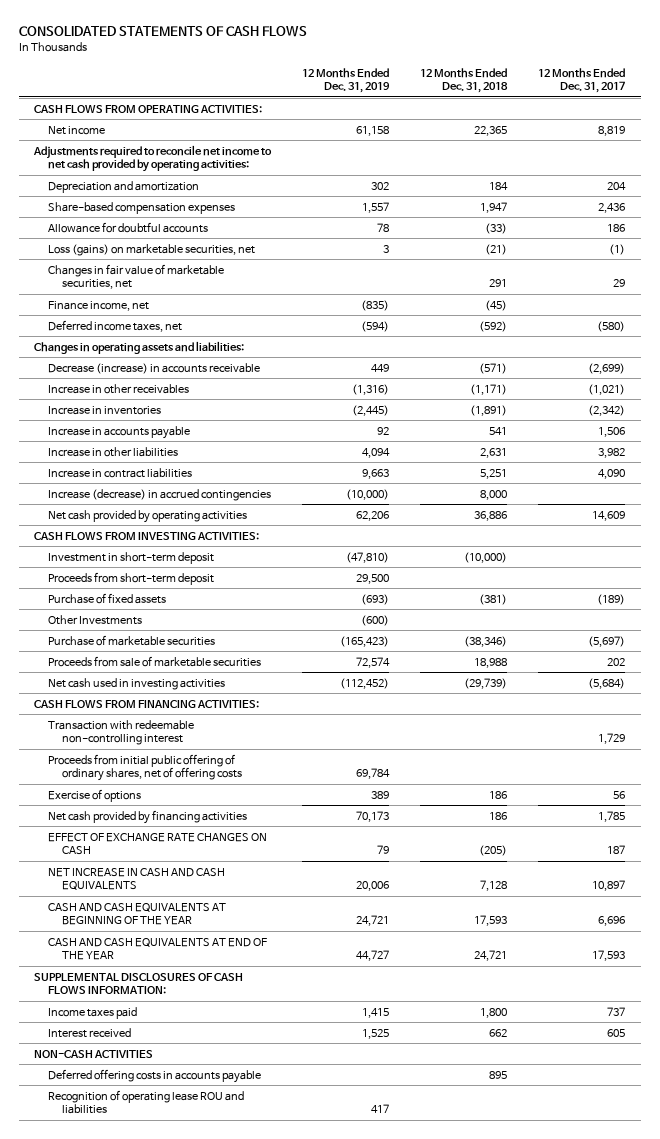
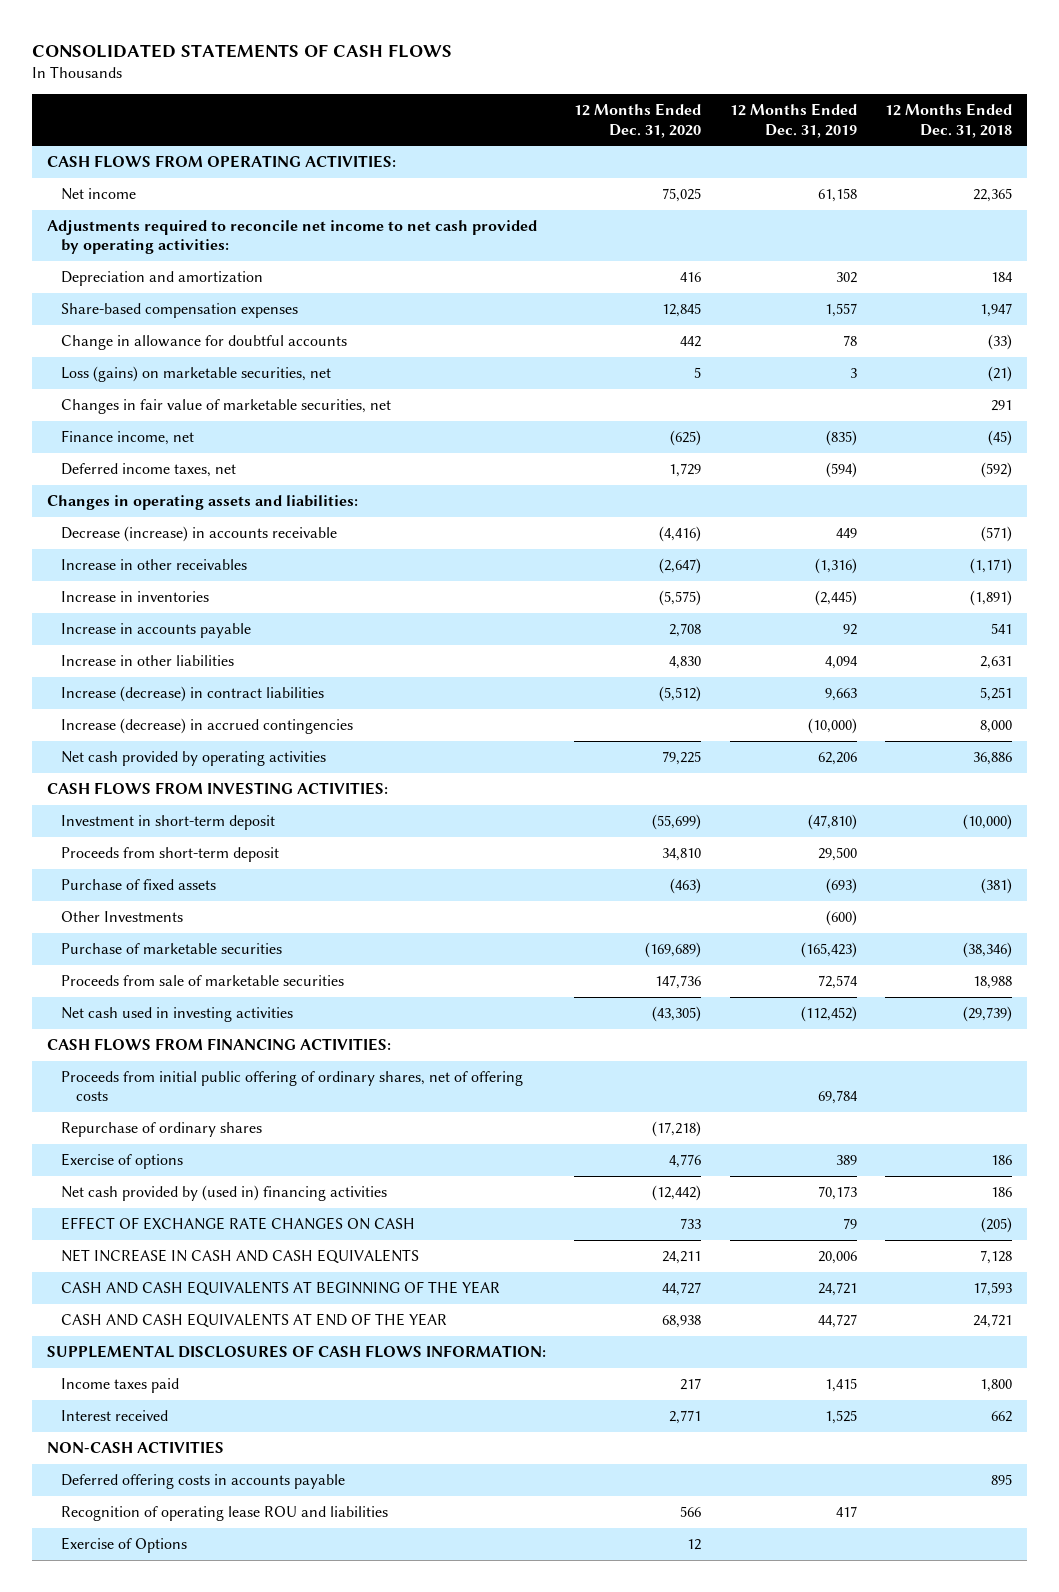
[538,68,626,94] 12 Months Ended Dec. 31, 2017 -> none
none -> [574,103,702,138] 12 Months Ended Dec. 31, 2020
[48,221,209,233] Allowance for doubtful accounts -> [61,334,348,350] Change in allowance for doubtful accounts
[48,467,193,478] Increase in contract liabilities -> [61,685,325,702] Increase (decrease) in contract liabilities
[48,719,195,745] Transaction with redeemable non-controlling interest -> none
none -> [61,1121,263,1137] Repurchase of ordinary shares
[48,809,248,824] Net cash provided by financing activities -> [61,1184,388,1201] Net cash provided by (used in) financing activities
none -> [61,1536,188,1553] Exercise of Options

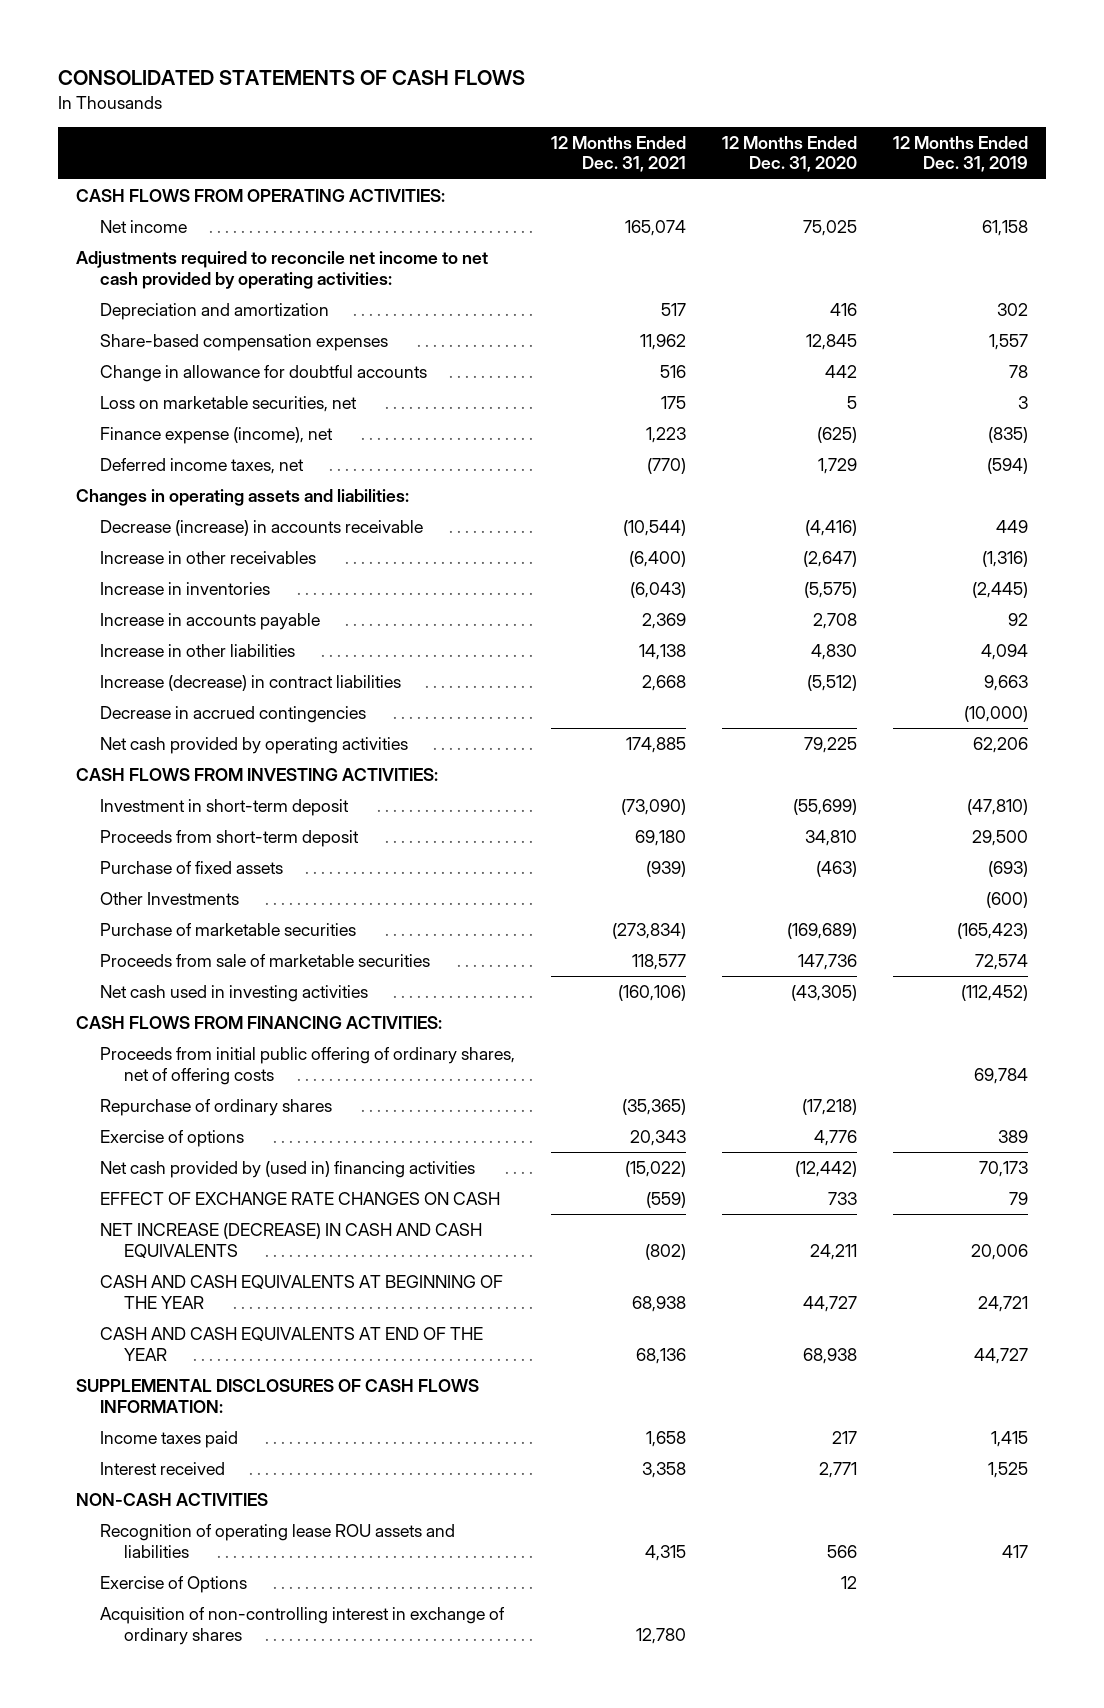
[885,103,1013,138] 12 Months Ended Dec. 31, 2018 -> none
none -> [550,135,686,173] 12 Months Ended Dec. 31, 2021
[61,398,392,414] Changes in fair value of marketable securities, net -> none
[61,365,332,382] Loss (gains) on marketable securities, net -> [99,396,357,413] Loss on marketable securities, net
[61,429,195,445] Finance income, net -> [99,427,333,445] Finance expense (income), net
[61,717,354,734] Increase (decrease) in accrued contingencies -> [99,706,366,724] Decrease in accrued contingencies
[61,1248,420,1264] NET INCREASE IN CASH AND CASH EQUIVALENTS -> [99,1223,482,1258] NET INCREASE (DECREASE) IN CASH AND CASH EQUIVALENTS
[61,1473,346,1489] Deferred offering costs in accounts payable -> none
[61,1505,389,1521] Recognition of operating lease ROU and liabilities -> [99,1524,455,1558] Recognition of operating lease ROU assets and liabilities
none -> [99,1607,505,1645] Acquisition of non-controlling interest in exchange of ordinary shares

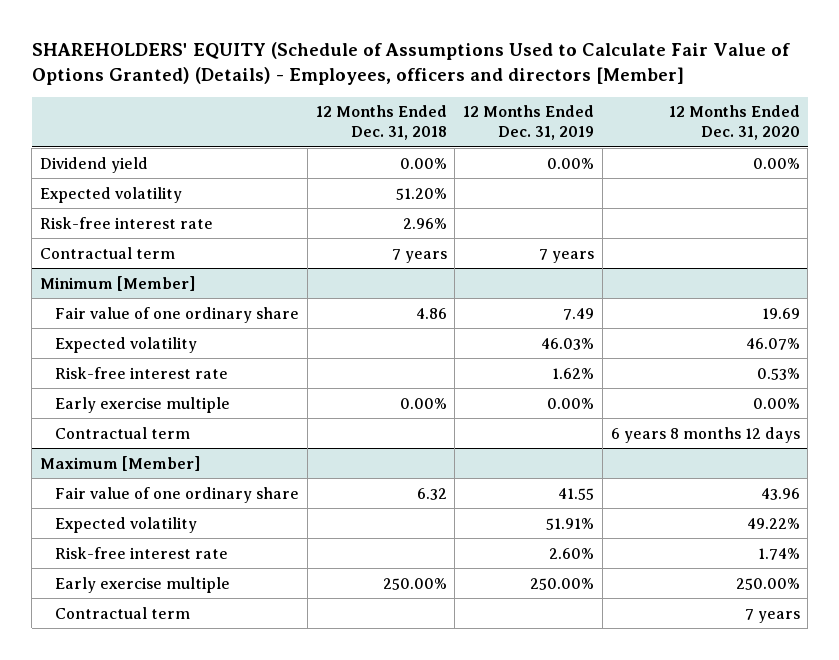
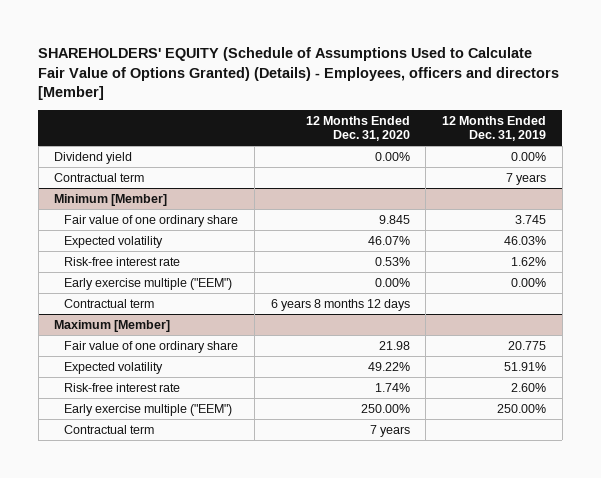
[315,105,447,141] 12 Months Ended Dec. 31, 2018 -> none
[39,186,182,203] Expected volatility -> none
[39,216,213,229] Risk-free interest rate -> none
[563,307,595,320] 7.49 -> [515,214,547,224] 3.745
[761,307,800,319] 19.69 -> [378,214,410,224] 9.845
[55,396,231,413] Early exercise multiple -> [64,277,233,290] Early exercise multiple ("EEM")
[558,487,595,500] 41.55 -> [508,340,547,350] 20.775
[760,487,800,500] 43.96 -> [378,340,410,350] 21.98
[55,576,231,593] Early exercise multiple -> [64,403,233,416] Early exercise multiple ("EEM")

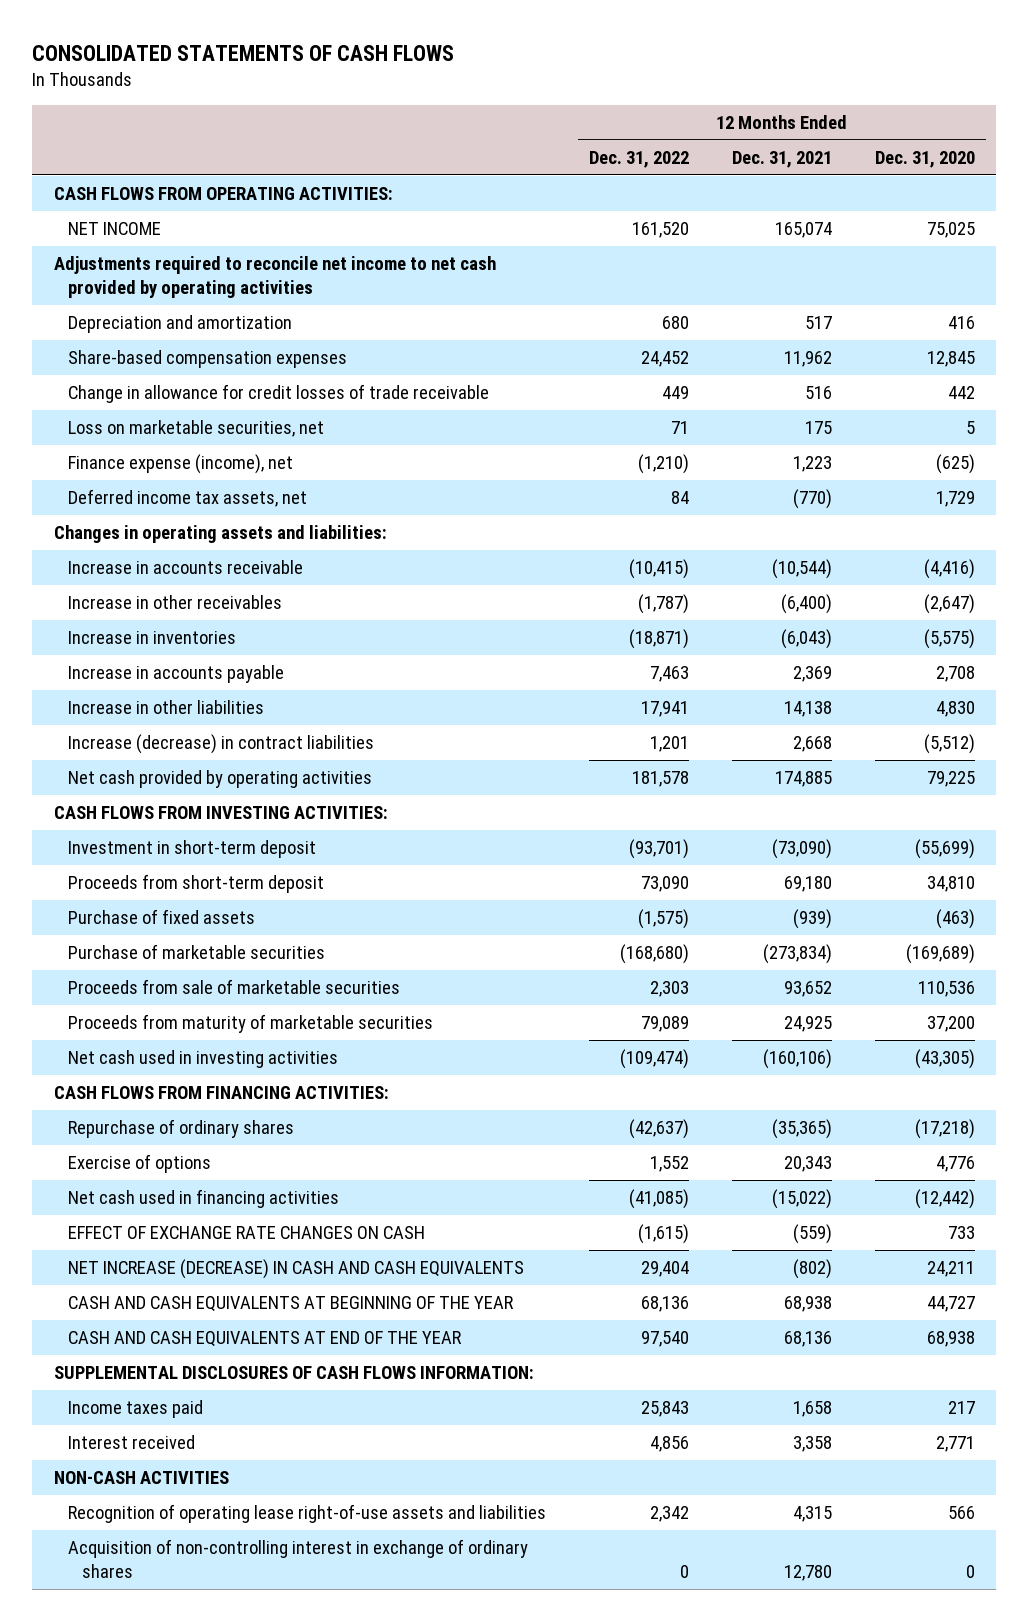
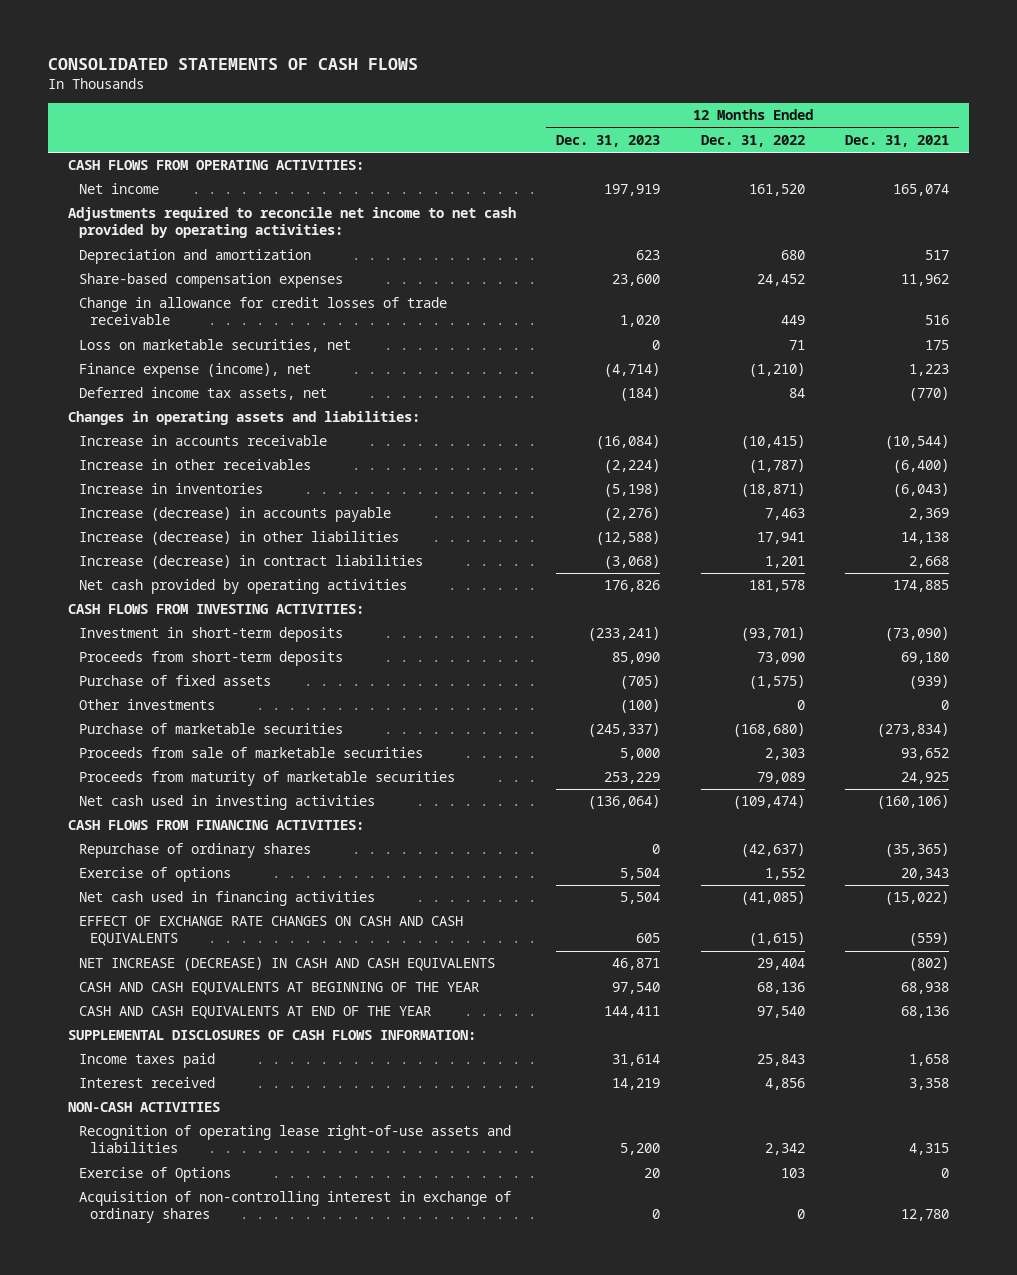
[874,151,975,169] Dec. 31, 2020 -> none
none -> [556,134,661,147] Dec. 31, 2023
[67,222,161,236] NET INCOME -> [79,183,160,195] Net income
[53,256,496,298] Adjustments required to reconcile net income to net cash provided by operating activities -> [67,207,516,239] Adjustments required to reconcile net income to net cash provided by operating activities:
[67,665,284,684] Increase in accounts payable -> [79,507,392,523] Increase (decrease) in accounts payable
[67,700,264,715] Increase in other liabilities -> [79,531,400,546] Increase (decrease) in other liabilities
[67,840,316,859] Investment in short-term deposit -> [79,627,344,643] Investment in short-term deposits
[67,874,324,894] Proceeds from short-term deposit -> [79,651,344,667] Proceeds from short-term deposits
none -> [79,699,216,711] Other investments
[67,1226,425,1240] EFFECT OF EXCHANGE RATE CHANGES ON CASH -> [79,916,464,947] EFFECT OF EXCHANGE RATE CHANGES ON CASH AND CASH EQUIVALENTS
none -> [79,1167,232,1183] Exercise of Options

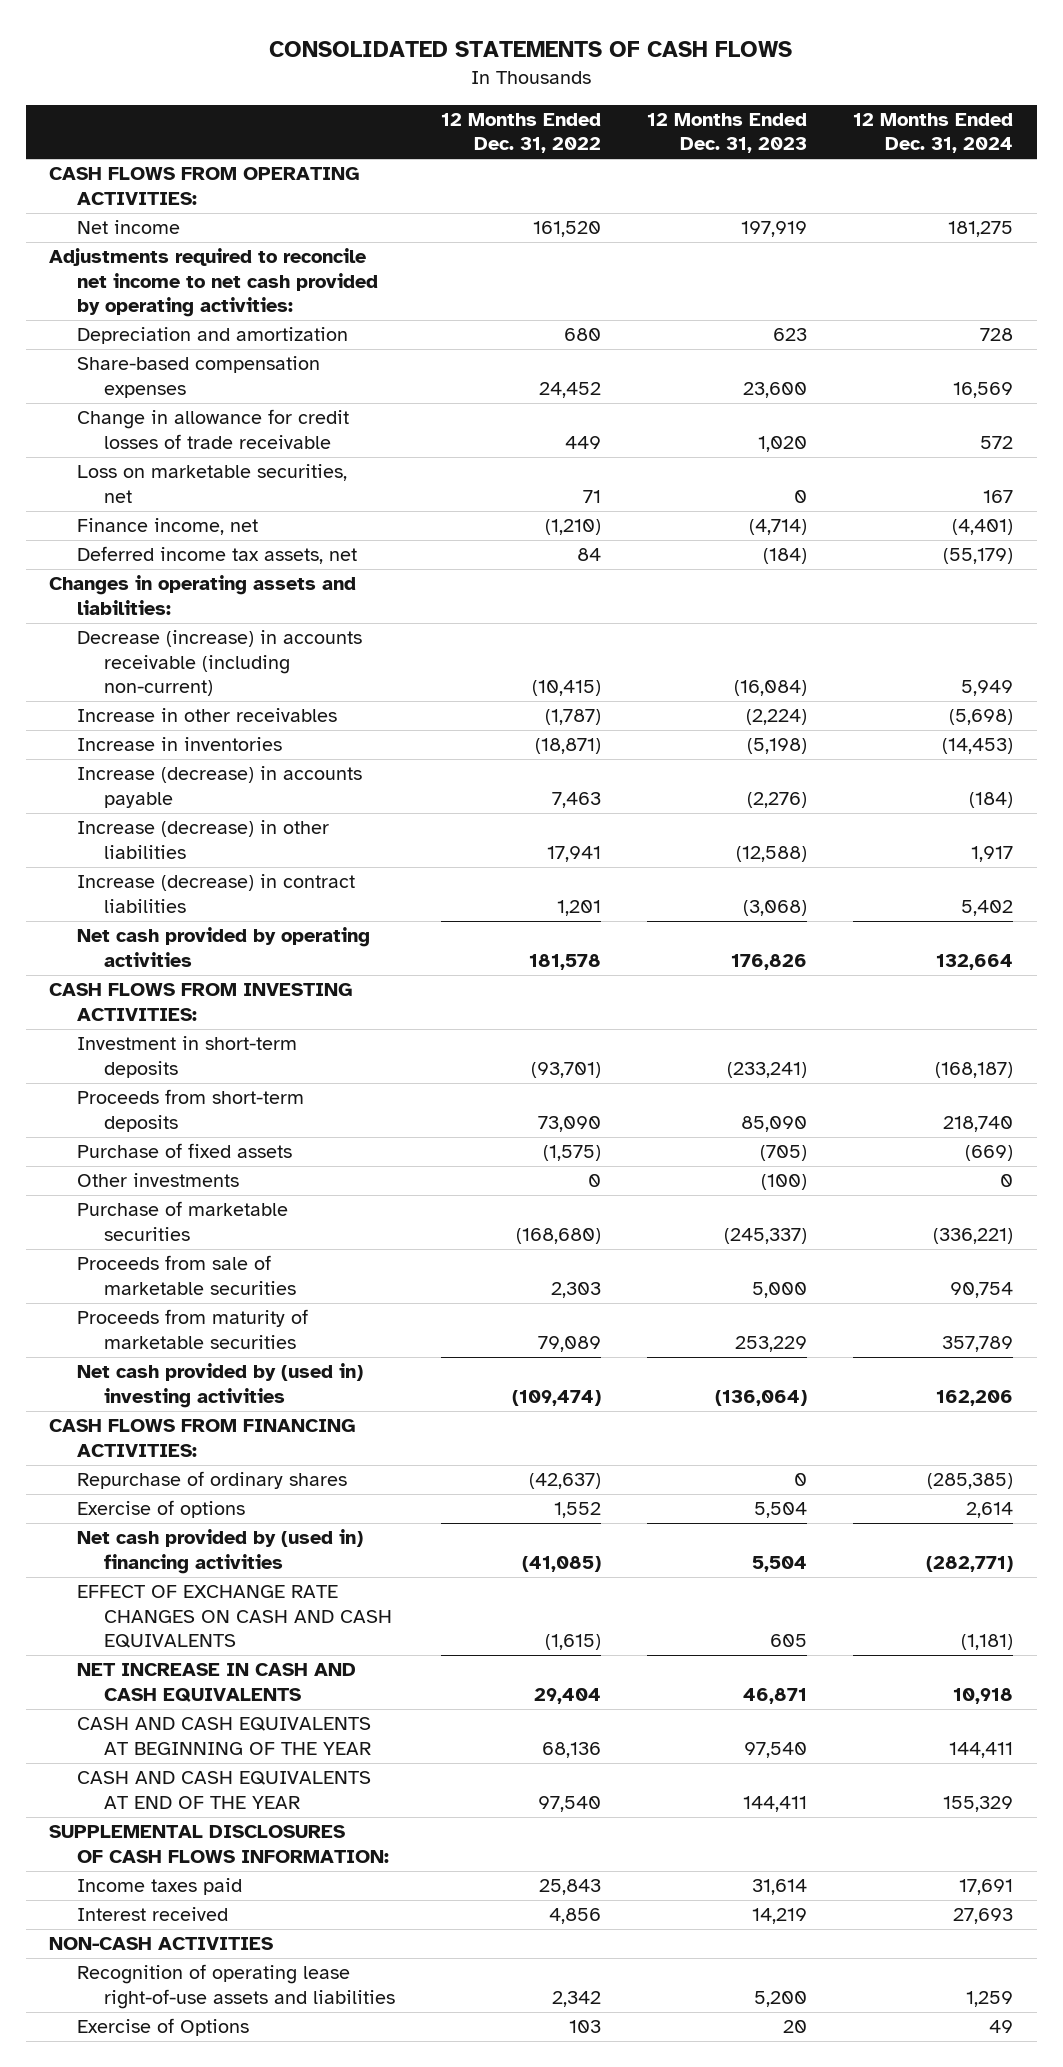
[844,134,949,147] Dec. 31, 2021 -> none
none -> [853,113,1014,154] 12 Months Ended Dec. 31, 2024
[79,363,312,379] Finance expense (income), net -> [76,518,258,536] Finance income, net
[79,435,328,447] Increase in accounts receivable -> [76,630,362,697] Decrease (increase) in accounts receivable (including non-current)
[79,795,376,811] Net cash used in investing activities -> [76,1363,363,1408] Net cash provided by (used in) investing activities
[79,891,376,907] Net cash used in financing activities -> [76,1529,363,1574] Net cash provided by (used in) financing activities
[79,957,496,972] NET INCREASE (DECREASE) IN CASH AND CASH EQUIVALENTS -> [76,1663,356,1702] NET INCREASE IN CASH AND CASH EQUIVALENTS
[79,1191,512,1224] Acquisition of non-controlling interest in exchange of ordinary shares -> none

